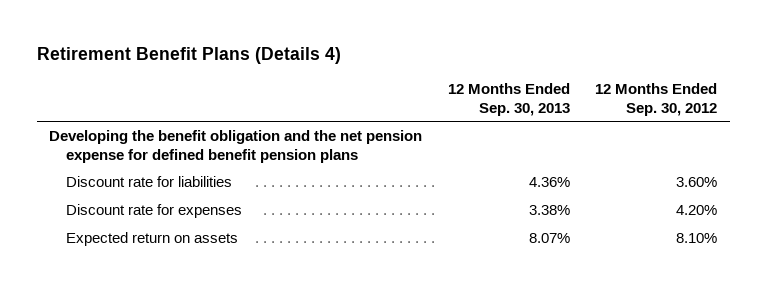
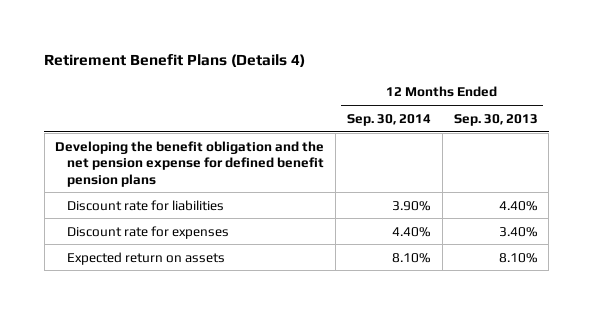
[595,83,718,116] 12 Months Ended Sep. 30, 2012 -> none
none -> [346,113,431,126] Sep. 30, 2014
[528,177,570,188] 4.36% -> [498,200,538,211] 4.40%
[528,205,570,216] 3.38% -> [498,226,538,237] 3.40%
[528,233,570,244] 8.07% -> [498,252,538,263] 8.10%

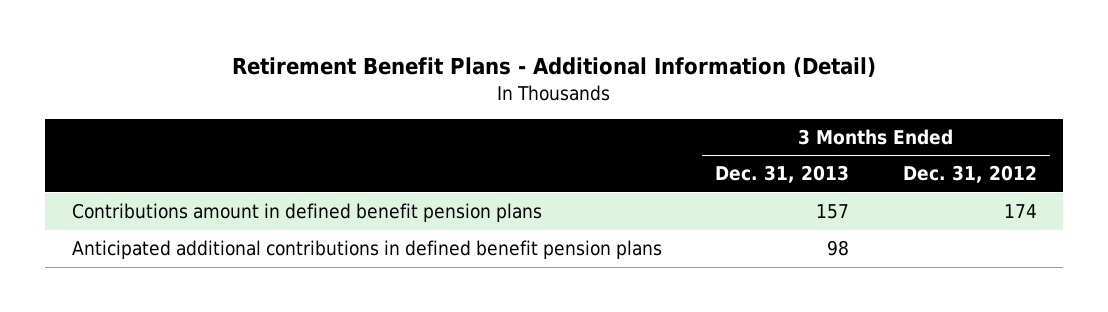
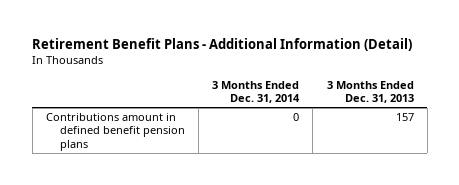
[902,165,1037,184] Dec. 31, 2012 -> none
none -> [212,80,301,103] 3 Months Ended Dec. 31, 2014
[71,240,662,260] Anticipated additional contributions in defined benefit pension plans -> none

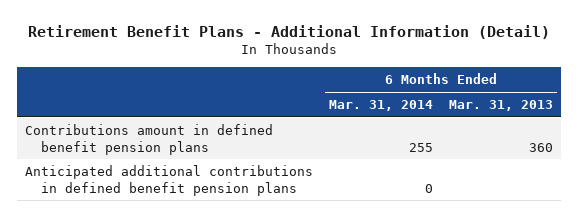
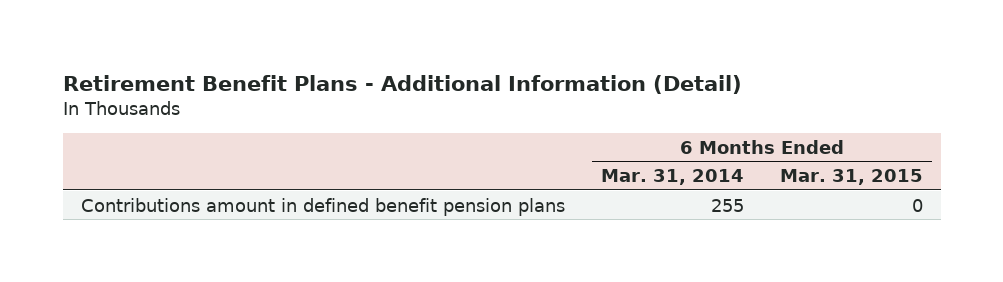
[449,100,554,112] Mar. 31, 2013 -> none
none -> [779,169,923,186] Mar. 31, 2015
[24,165,313,196] Anticipated additional contributions in defined benefit pension plans -> none

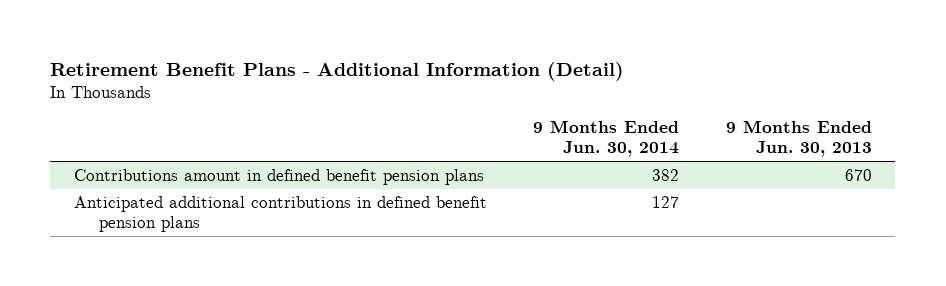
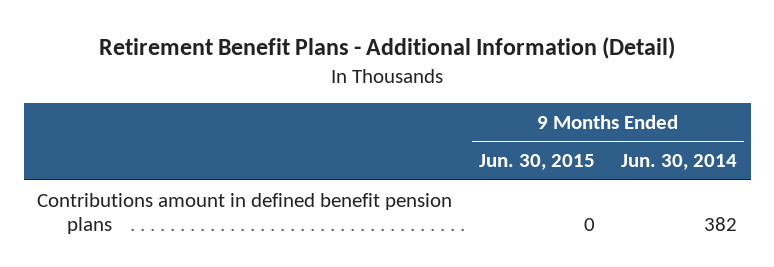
[725,119,872,158] 9 Months Ended Jun. 30, 2013 -> none
none -> [478,154,595,171] Jun. 30, 2015
[73,195,487,233] Anticipated additional contributions in defined benefit pension plans -> none

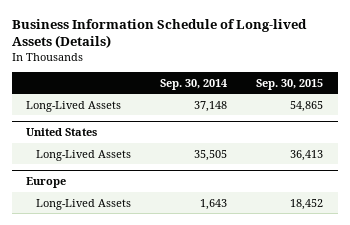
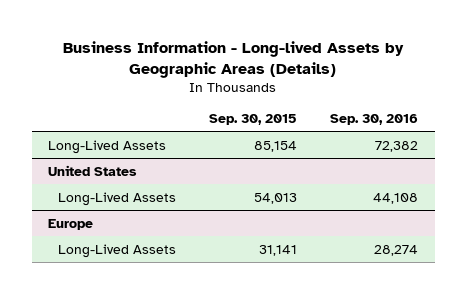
[11,18,307,49] Business Information Schedule of Long-lived Assets (Details) -> [63,40,405,78] Business Information - Long-lived Assets by Geographic Areas (Details)
[159,78,227,90] Sep. 30, 2014 -> none
none -> [330,114,419,126] Sep. 30, 2016
[290,100,324,112] 54,865 -> [254,140,298,152] 85,154
[290,149,324,161] 36,413 -> [254,192,298,204] 54,013
[290,198,324,210] 18,452 -> [259,244,298,256] 31,141

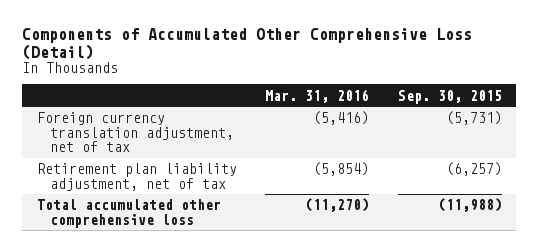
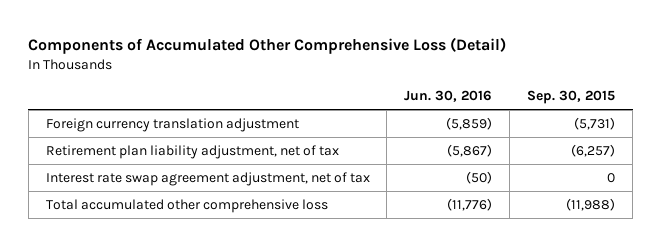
[265,88,370,103] Mar. 31, 2016 -> none
none -> [404,90,493,103] Jun. 30, 2016
[36,112,235,153] Foreign currency translation adjustment, net of tax -> [45,117,299,132] Foreign currency translation adjustment
none -> [45,171,370,186] Interest rate swap agreement adjustment, net of tax

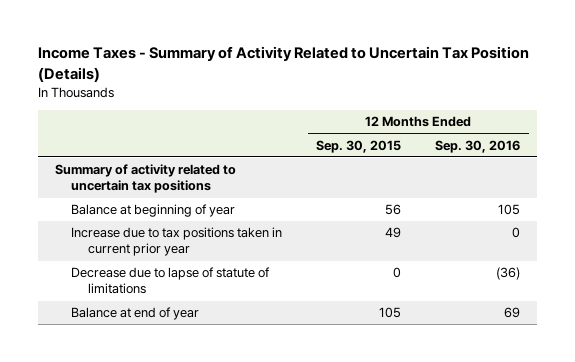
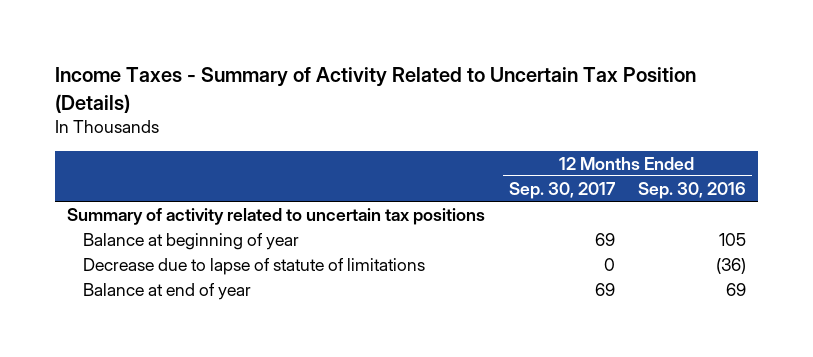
[316,139,402,153] Sep. 30, 2015 -> none
none -> [508,181,616,199] Sep. 30, 2017
[71,227,283,257] Increase due to tax positions taken in current prior year -> none

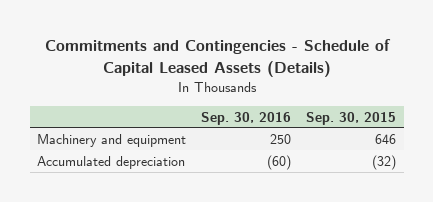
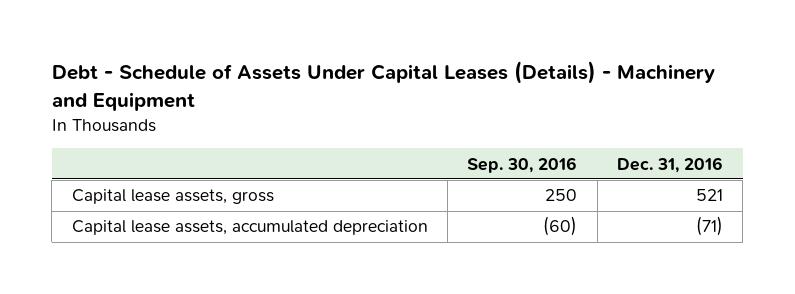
[44,39,391,78] Commitments and Contingencies - Schedule of Capital Leased Assets (Details) -> [51,61,715,111] Debt - Schedule of Assets Under Capital Leases (Details) - Machinery and Equipment
[306,111,397,125] Sep. 30, 2015 -> none
none -> [616,156,723,173] Dec. 31, 2016
[37,133,187,147] Machinery and equipment -> [71,189,274,205] Capital lease assets, gross
[37,155,186,169] Accumulated depreciation -> [71,220,428,236] Capital lease assets, accumulated depreciation

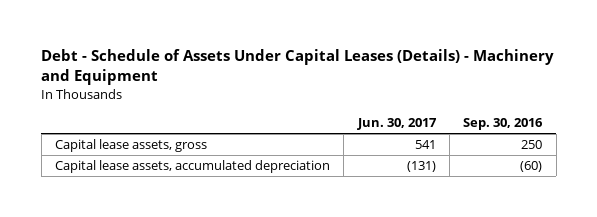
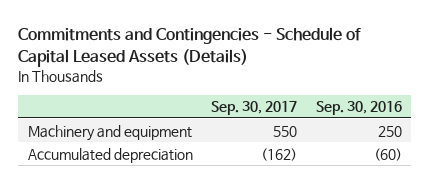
[41,49,555,86] Debt - Schedule of Assets Under Capital Leases (Details) - Machinery and Equipment -> [18,27,362,67] Commitments and Contingencies - Schedule of Capital Leased Assets (Details)
[356,118,437,131] Jun. 30, 2017 -> none
none -> [211,101,298,116] Sep. 30, 2017
[54,139,207,153] Capital lease assets, gross -> [27,124,192,141] Machinery and equipment
[54,160,330,174] Capital lease assets, accumulated depreciation -> [27,147,193,163] Accumulated depreciation

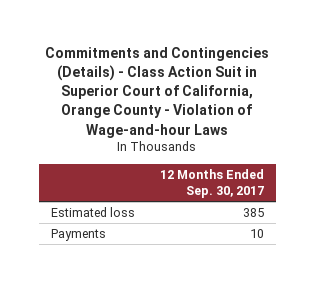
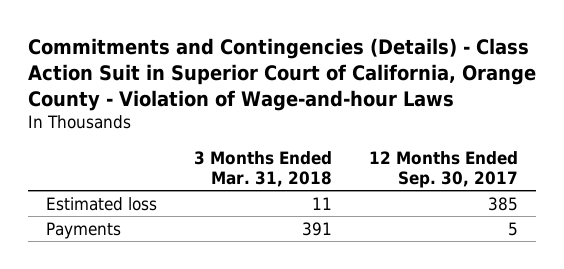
none -> [194,151,333,187] 3 Months Ended Mar. 31, 2018
[249,229,264,239] 10 -> [507,221,518,236] 5

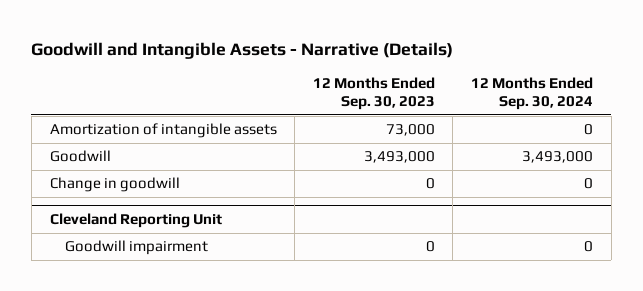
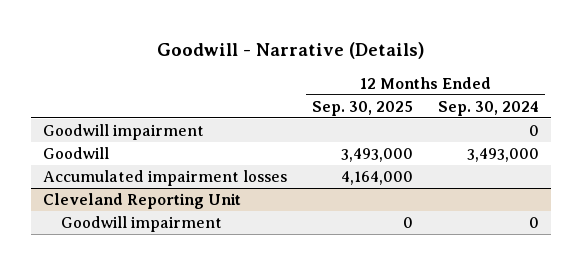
[31,42,454,60] Goodwill and Intangible Assets - Narrative (Details) -> [157,41,426,59] Goodwill - Narrative (Details)
[312,77,435,111] 12 Months Ended Sep. 30, 2023 -> none
none -> [312,100,414,116] Sep. 30, 2025
[49,123,277,139] Amortization of intangible assets -> none
none -> [43,124,205,141] Goodwill impairment
[49,177,180,193] Change in goodwill -> none
none -> [43,170,288,187] Accumulated impairment losses

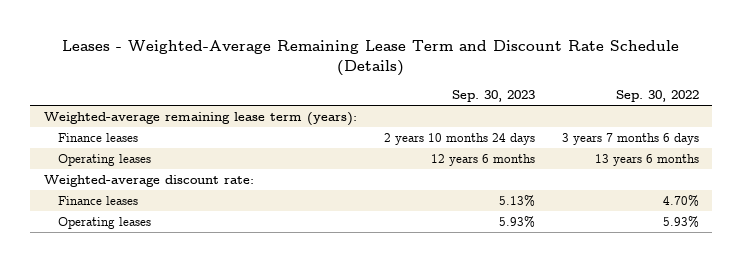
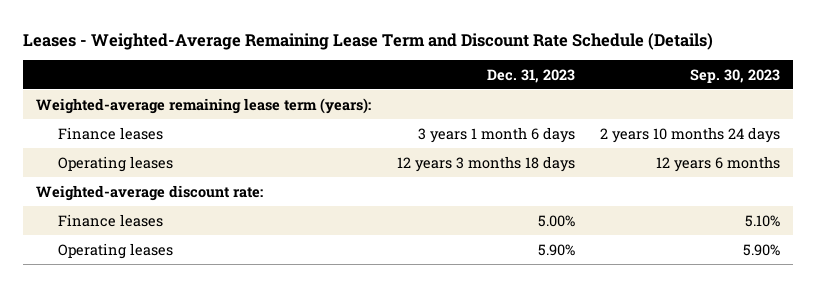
[615,90,699,103] Sep. 30, 2022 -> none
none -> [486,68,575,83] Dec. 31, 2023
[498,195,535,208] 5.13% -> [745,214,781,227] 5.10%
[498,216,535,229] 5.93% -> [743,243,781,256] 5.90%

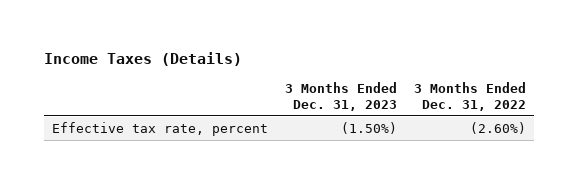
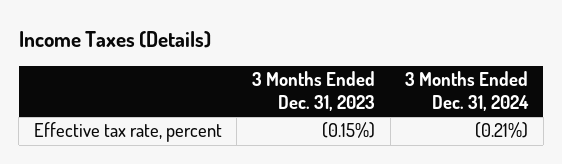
[413,82,526,111] 3 Months Ended Dec. 31, 2022 -> none
none -> [405,71,530,112] 3 Months Ended Dec. 31, 2024
[340,122,397,135] (1.50%) -> [322,122,376,139] (0.15%)

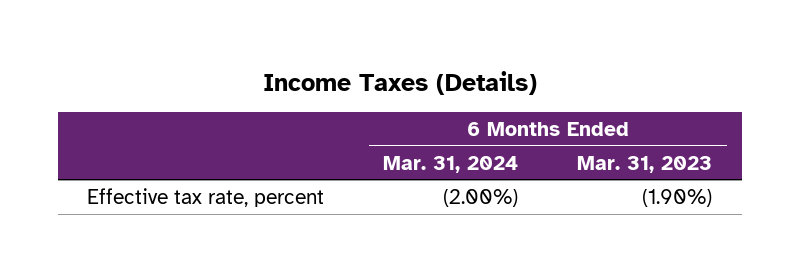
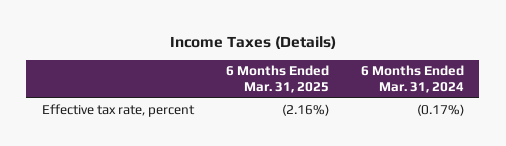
[577,155,713,173] Mar. 31, 2023 -> none
none -> [225,65,329,94] 6 Months Ended Mar. 31, 2025
[443,188,519,207] (2.00%) -> [416,103,464,116] (0.17%)

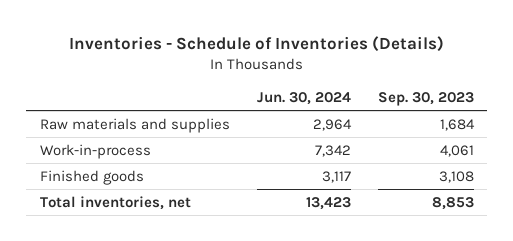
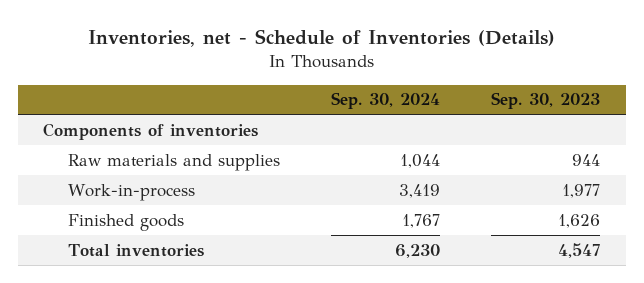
[68,36,444,53] Inventories - Schedule of Inventories (Details) -> [87,29,555,48] Inventories, net - Schedule of Inventories (Details)
[256,91,351,105] Jun. 30, 2024 -> none
none -> [331,92,441,110] Sep. 30, 2024
none -> [43,122,259,140] Components of inventories
[439,118,475,131] 1,684 -> [572,153,601,166] 944
[439,144,474,157] 4,061 -> [562,183,601,198] 1,977
[438,170,474,183] 3,108 -> [558,213,601,228] 1,626
[39,195,191,210] Total inventories, net -> [68,243,205,257] Total inventories
[431,196,474,210] 8,853 -> [558,242,601,258] 4,547

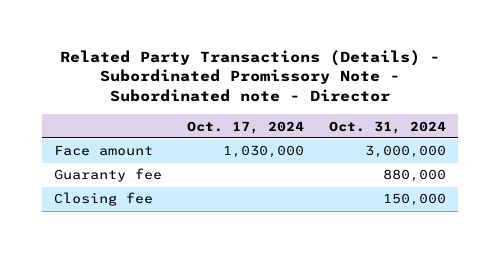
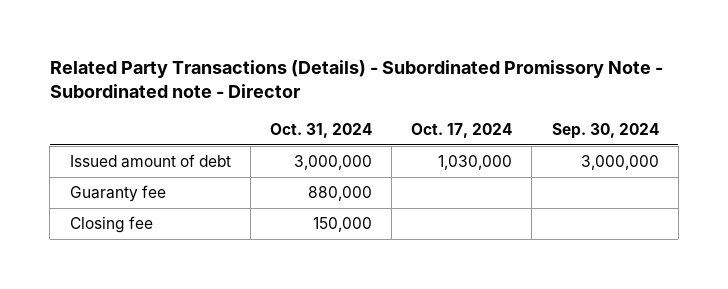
none -> [551,122,659,139] Sep. 30, 2024
[54,145,154,157] Face amount -> [69,154,231,169] Issued amount of debt

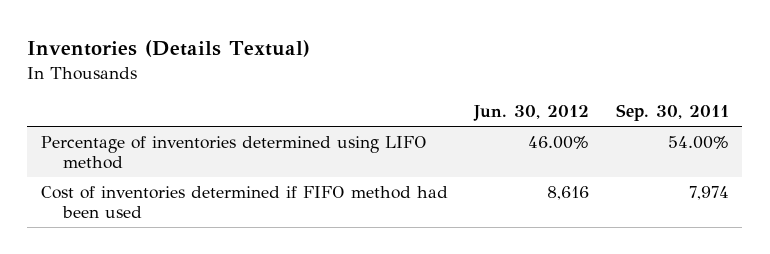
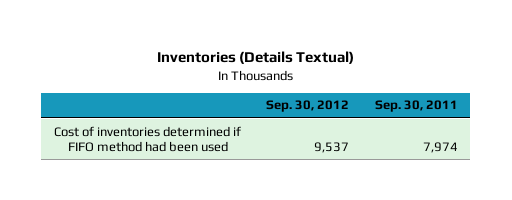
[473,105,590,122] Jun. 30, 2012 -> none
none -> [266,100,350,113] Sep. 30, 2012
[40,136,427,170] Percentage of inventories determined using LIFO method -> none

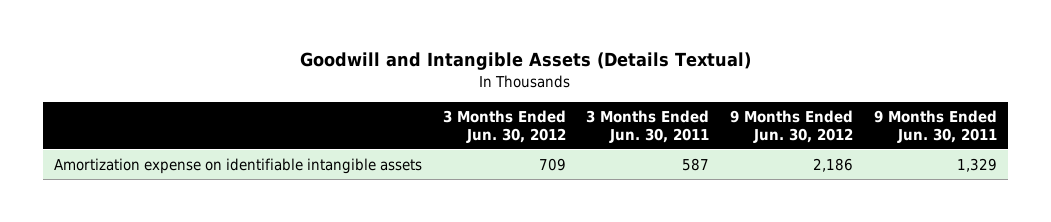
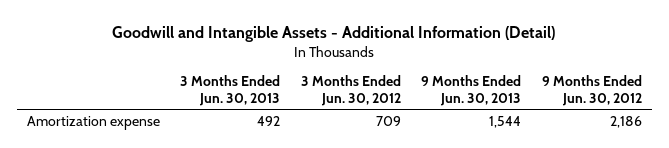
[300,52,752,71] Goodwill and Intangible Assets (Details Textual) -> [112,26,556,43] Goodwill and Intangible Assets - Additional Information (Detail)
[586,109,710,144] 3 Months Ended Jun. 30, 2011 -> none
[874,109,998,144] 9 Months Ended Jun. 30, 2011 -> none
none -> [180,75,281,107] 3 Months Ended Jun. 30, 2013
none -> [421,75,522,107] 9 Months Ended Jun. 30, 2013
[53,157,422,174] Amortization expense on identifiable intangible assets -> [26,115,160,130] Amortization expense

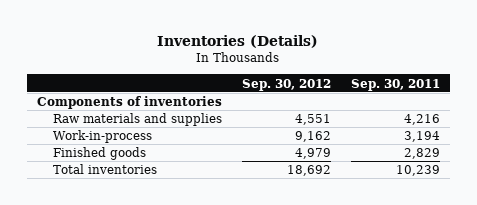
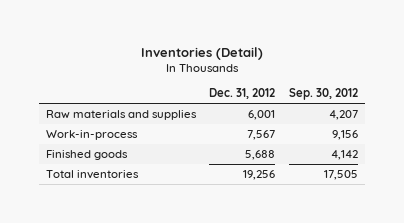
[157,34,319,48] Inventories (Details) -> [140,46,263,60] Inventories (Detail)
[350,78,440,91] Sep. 30, 2011 -> none
none -> [209,88,276,100] Dec. 31, 2012
[36,96,222,110] Components of inventories -> none
[295,114,332,126] 4,551 -> [328,109,358,120] 4,207
[295,131,332,143] 9,162 -> [331,129,358,140] 9,156
[295,148,332,160] 4,979 -> [330,149,358,160] 4,142
[287,165,332,177] 18,692 -> [323,169,358,180] 17,505

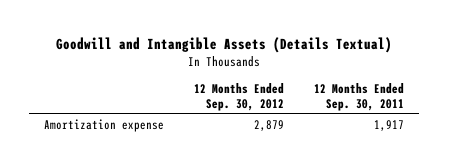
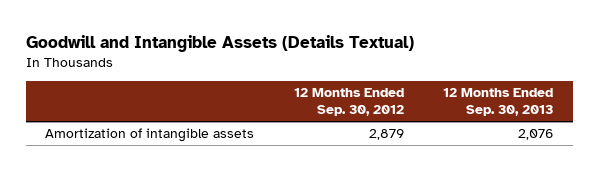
[314,82,405,112] 12 Months Ended Sep. 30, 2011 -> none
none -> [442,88,553,117] 12 Months Ended Sep. 30, 2013
[44,119,165,133] Amortization expense -> [45,128,255,143] Amortization of intangible assets

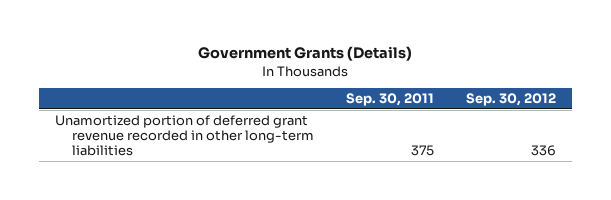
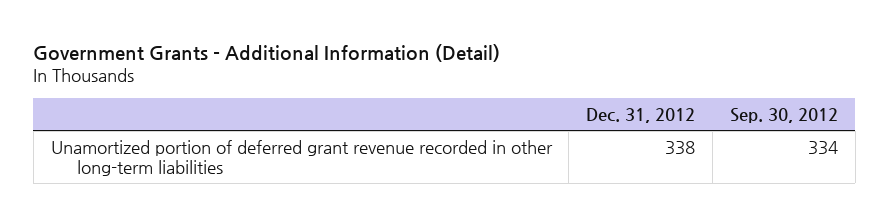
[198,46,413,62] Government Grants (Details) -> [33,43,501,62] Government Grants - Additional Information (Detail)
[345,93,434,107] Sep. 30, 2011 -> none
none -> [586,107,696,123] Dec. 31, 2012
[530,145,556,157] 336 -> [808,140,839,155] 334

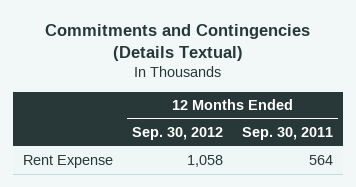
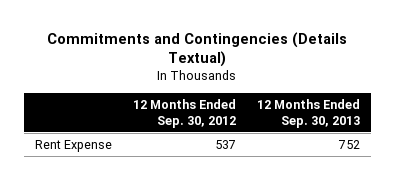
[242,127,334,141] Sep. 30, 2011 -> none
none -> [256,98,360,128] 12 Months Ended Sep. 30, 2013
[187,155,224,168] 1,058 -> [214,139,236,149] 537

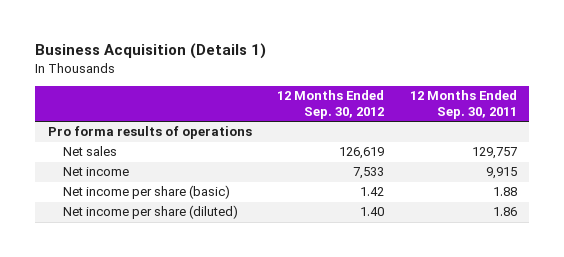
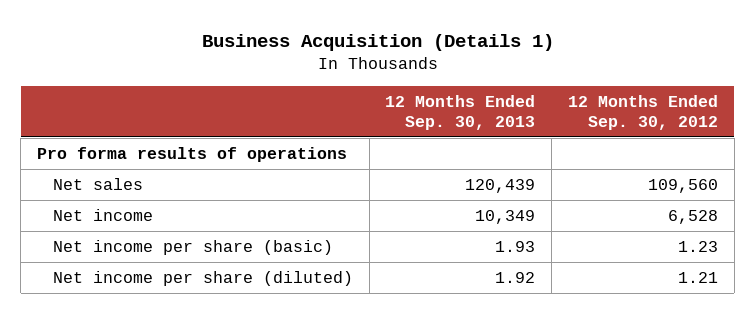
[409,90,517,119] 12 Months Ended Sep. 30, 2011 -> none
none -> [385,94,536,130] 12 Months Ended Sep. 30, 2013
[339,147,385,160] 126,619 -> [648,178,719,193] 109,560
[353,167,385,180] 7,533 -> [668,209,719,224] 6,528
[360,187,385,197] 1.42 -> [678,240,719,252] 1.23
[360,207,385,217] 1.40 -> [678,271,719,283] 1.21

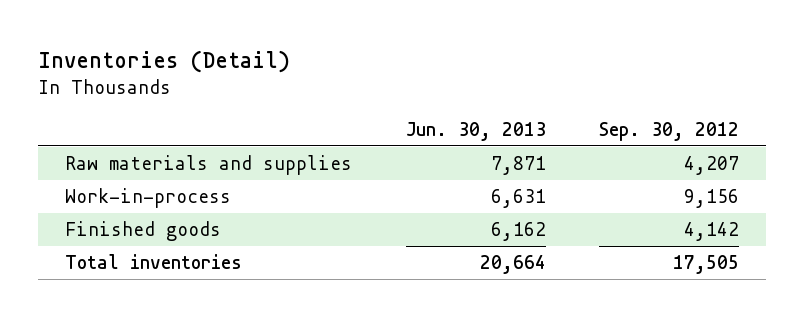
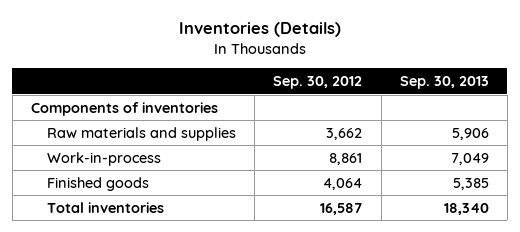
[38,50,291,74] Inventories (Detail) -> [178,22,341,38] Inventories (Details)
[405,121,546,141] Jun. 30, 2013 -> none
none -> [399,75,489,89] Sep. 30, 2013
none -> [30,101,218,116] Components of inventories
[684,156,740,176] 4,207 -> [326,127,363,140] 3,662
[684,189,740,209] 9,156 -> [329,152,363,165] 8,861
[684,222,740,242] 4,142 -> [323,177,363,190] 4,064
[673,255,740,275] 17,505 -> [320,202,363,215] 16,587

